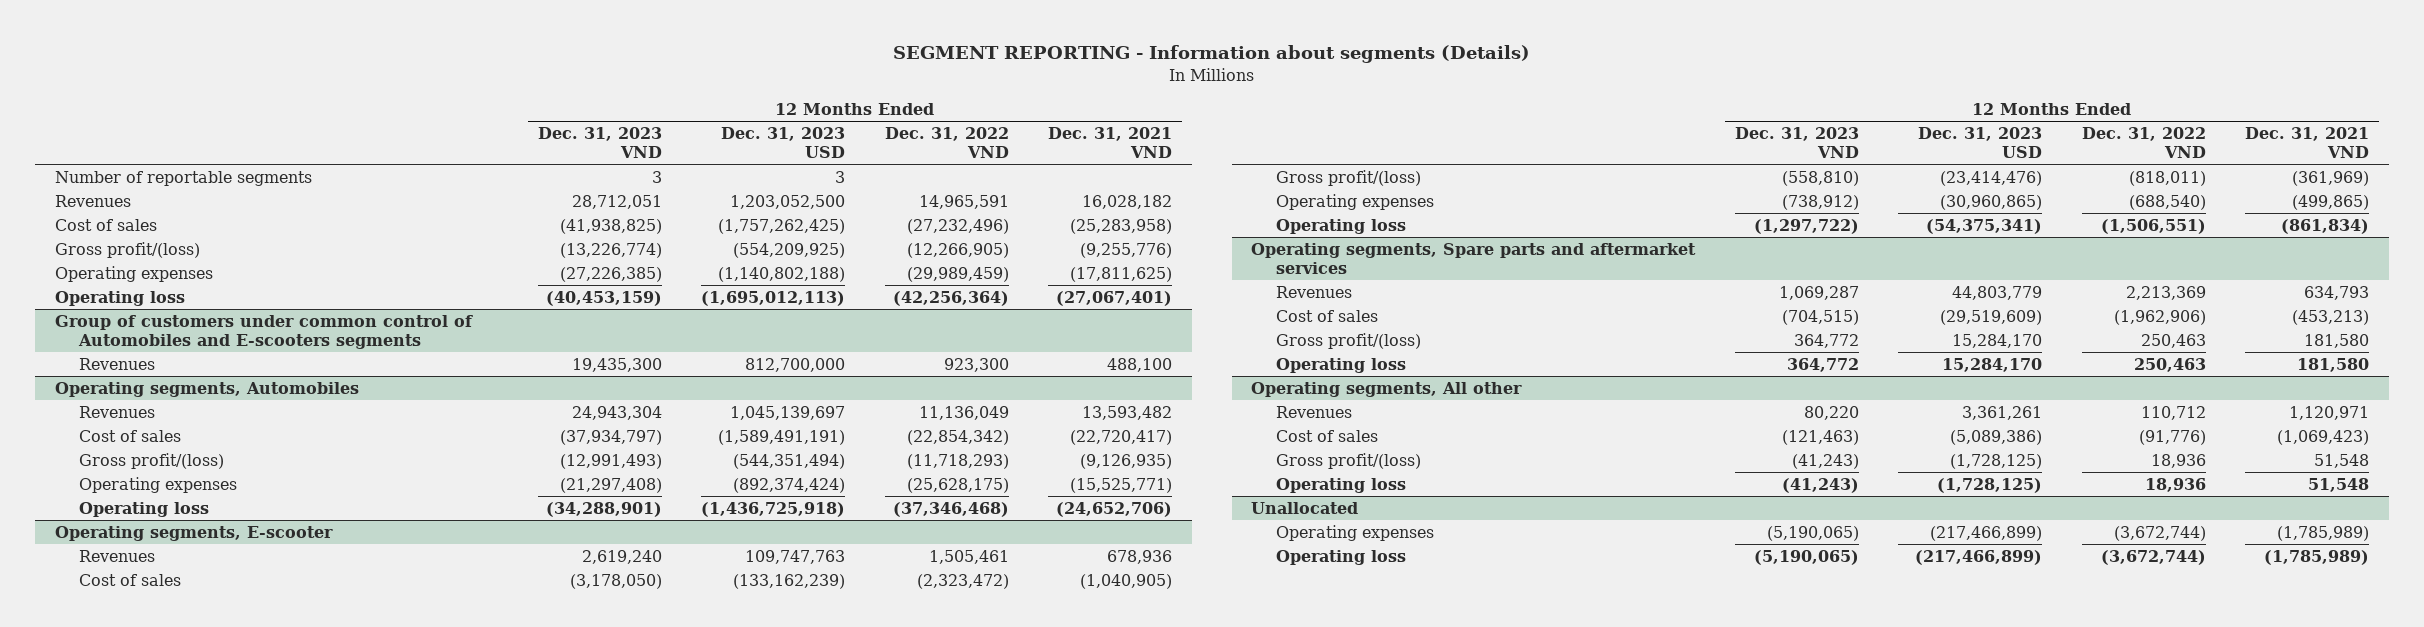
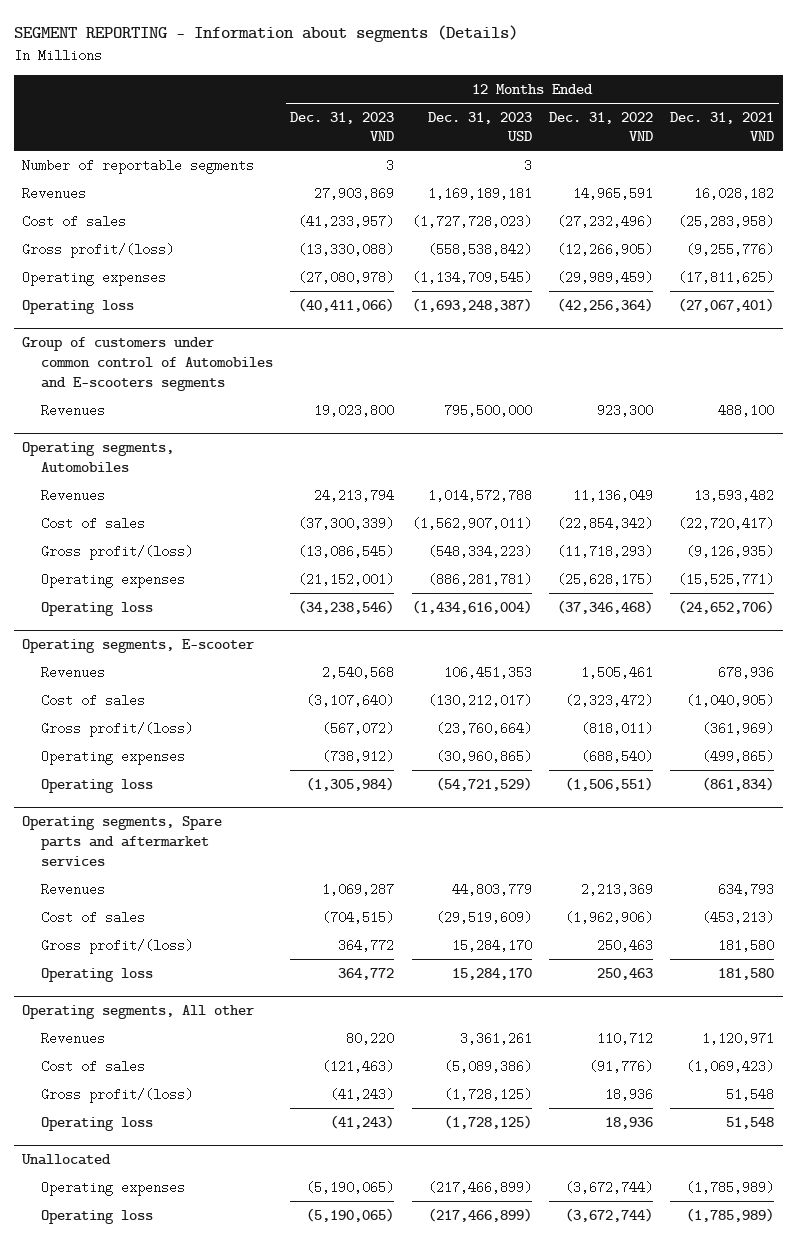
[571,195,662,210] 28,712,051 -> [314,186,395,200] 27,903,869
[730,195,846,210] 1,203,052,500 -> [427,186,532,200] 1,169,189,181
[559,219,662,235] (41,938,825) -> [298,214,395,228] (41,233,957)
[718,219,846,235] (1,757,262,425) -> [411,214,532,228] (1,727,728,023)
[559,243,662,259] (13,226,774) -> [298,242,395,256] (13,330,088)
[733,243,846,259] (554,209,925) -> [427,242,532,256] (558,538,842)
[559,267,662,283] (27,226,385) -> [298,270,395,284] (27,080,978)
[718,267,846,283] (1,140,802,188) -> [411,270,532,284] (1,134,709,545)
[545,291,662,307] (40,453,159) -> [298,297,395,312] (40,411,066)
[701,291,846,307] (1,695,012,113) -> [411,297,532,312] (1,693,248,387)
[571,358,662,373] 19,435,300 -> [314,403,395,417] 19,023,800
[745,358,846,373] 812,700,000 -> [443,403,532,417] 795,500,000
[571,406,662,421] 24,943,304 -> [314,488,395,502] 24,213,794
[730,406,846,421] 1,045,139,697 -> [427,488,532,502] 1,014,572,788
[559,430,662,446] (37,934,797) -> [298,516,395,530] (37,300,339)
[718,430,846,446] (1,589,491,191) -> [411,516,532,530] (1,562,907,011)
[559,454,662,470] (12,991,493) -> [298,544,395,558] (13,086,545)
[733,454,846,470] (544,351,494) -> [427,544,532,558] (548,334,223)
[559,478,662,494] (21,297,408) -> [298,572,395,586] (21,152,001)
[733,478,846,494] (892,374,424) -> [427,572,532,586] (886,281,781)
[545,502,662,518] (34,288,901) -> [298,599,395,614] (34,238,546)
[701,502,846,518] (1,436,725,918) -> [411,599,532,614] (1,434,616,004)
[581,550,662,565] 2,619,240 -> [322,665,395,679] 2,540,568
[745,550,846,565] 109,747,763 -> [443,665,532,679] 106,451,353
[569,574,662,590] (3,178,050) -> [306,693,395,707] (3,107,640)
[733,574,846,590] (133,162,239) -> [427,693,532,707] (130,212,017)
[1781,171,1859,187] (558,810) -> [322,721,395,735] (567,072)
[1940,171,2043,187] (23,414,476) -> [435,721,532,735] (23,760,664)
[1753,219,1859,235] (1,297,722) -> [306,776,395,791] (1,305,984)
[1926,219,2043,235] (54,375,341) -> [435,776,532,791] (54,721,529)

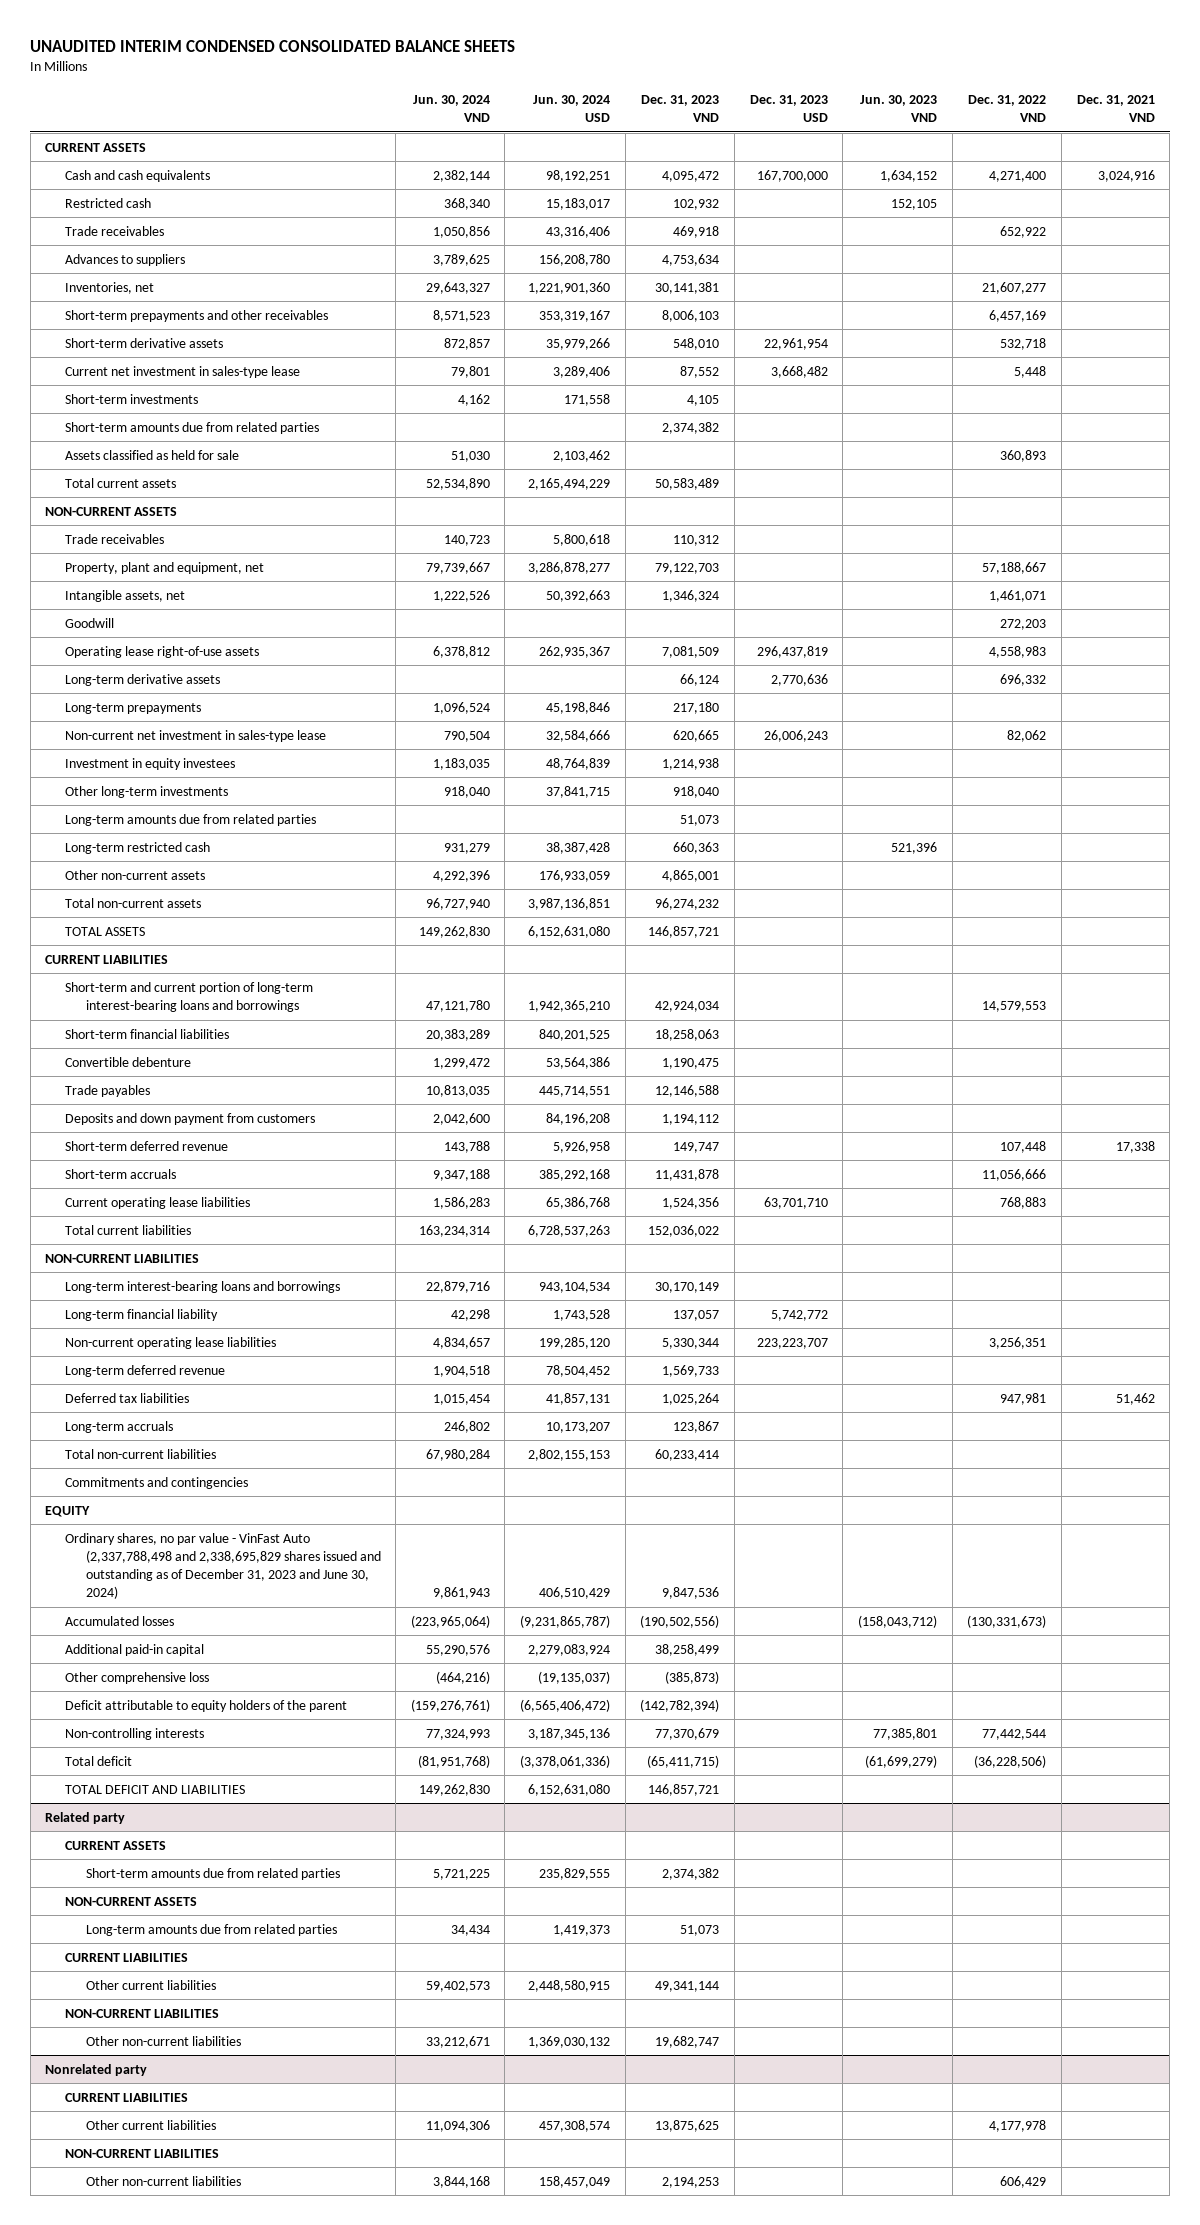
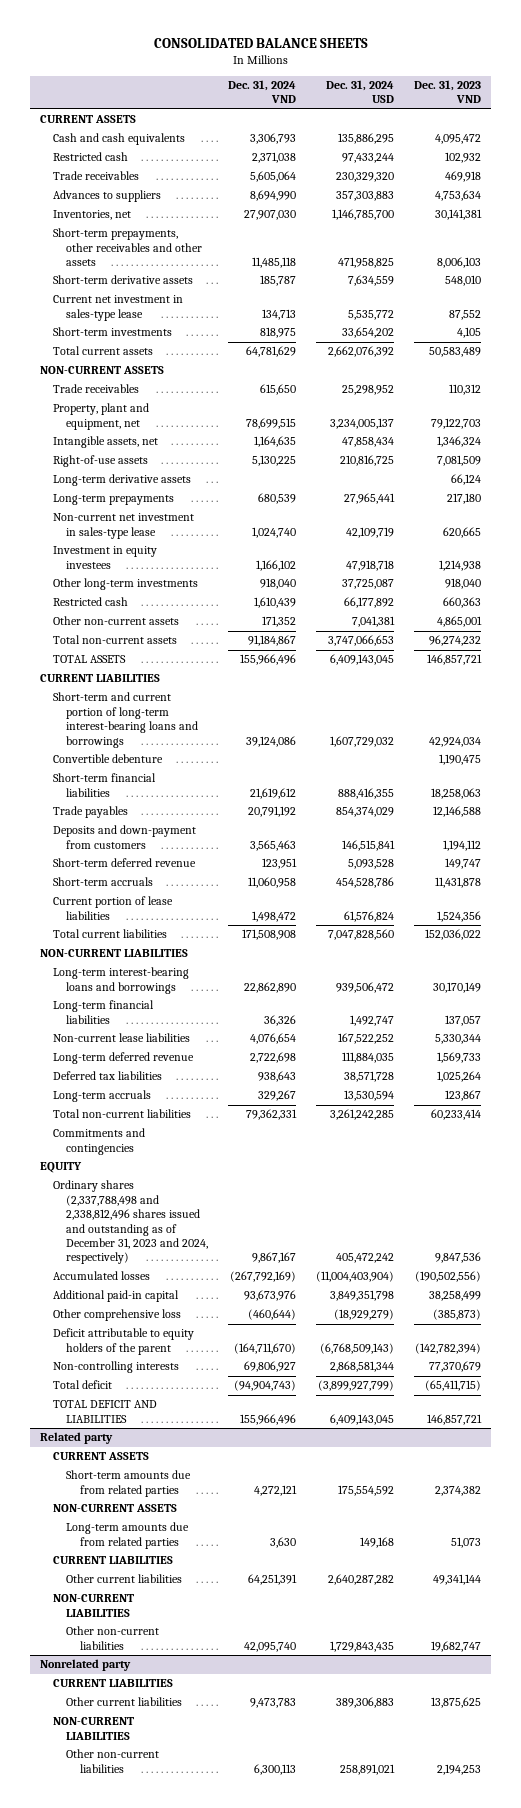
[30,39,516,52] UNAUDITED INTERIM CONDENSED CONSOLIDATED BALANCE SHEETS -> [153,37,368,48] CONSOLIDATED BALANCE SHEETS
[412,95,490,123] Jun. 30, 2024 VND -> none
[533,95,611,123] Jun. 30, 2024 USD -> none
[749,95,828,123] Dec. 31, 2023 USD -> none
[860,95,938,123] Jun. 30, 2023 VND -> none
[968,95,1047,123] Dec. 31, 2022 VND -> none
[1076,95,1155,123] Dec. 31, 2021 VND -> none
none -> [228,80,297,104] Dec. 31, 2024 VND
none -> [326,80,395,104] Dec. 31, 2024 USD
[65,309,329,322] Short-term prepayments and other receivables -> [53,228,203,267] Short-term prepayments, other receivables and other assets
[65,421,320,434] Short-term amounts due from related parties -> none
[65,449,240,460] Assets classified as held for sale -> none
[65,617,115,628] Goodwill -> none
[65,645,260,658] Operating lease right-of-use assets -> [53,455,149,468] Right-of-use assets
[65,813,317,826] Long-term amounts due from related parties -> none
[65,841,211,854] Long-term restricted cash -> [53,597,129,607] Restricted cash
[65,1028,230,1039] Short-term financial liabilities -> [53,773,157,797] Short-term financial liabilities
[65,1112,316,1125] Deposits and down payment from customers -> [53,825,197,849] Deposits and down-payment from customers
[65,1196,251,1209] Current operating lease liabilities -> [53,896,174,920] Current portion of lease liabilities
[65,1308,219,1321] Long-term financial liability -> [53,1000,155,1024] Long-term financial liabilities
[65,1336,277,1349] Non-current operating lease liabilities -> [53,1033,191,1043] Non-current lease liabilities
[65,1532,381,1600] Ordinary shares, no par value - VinFast Auto (2,337,788,498 and 2,338,695,829 shares issued and outstanding as of December 31, 2023 and June 30, 2024) -> [53,1180,209,1265] Ordinary shares (2,337,788,498 and 2,338,812,496 shares issued and outstanding as of December 31, 2023 and 2024, respectively)

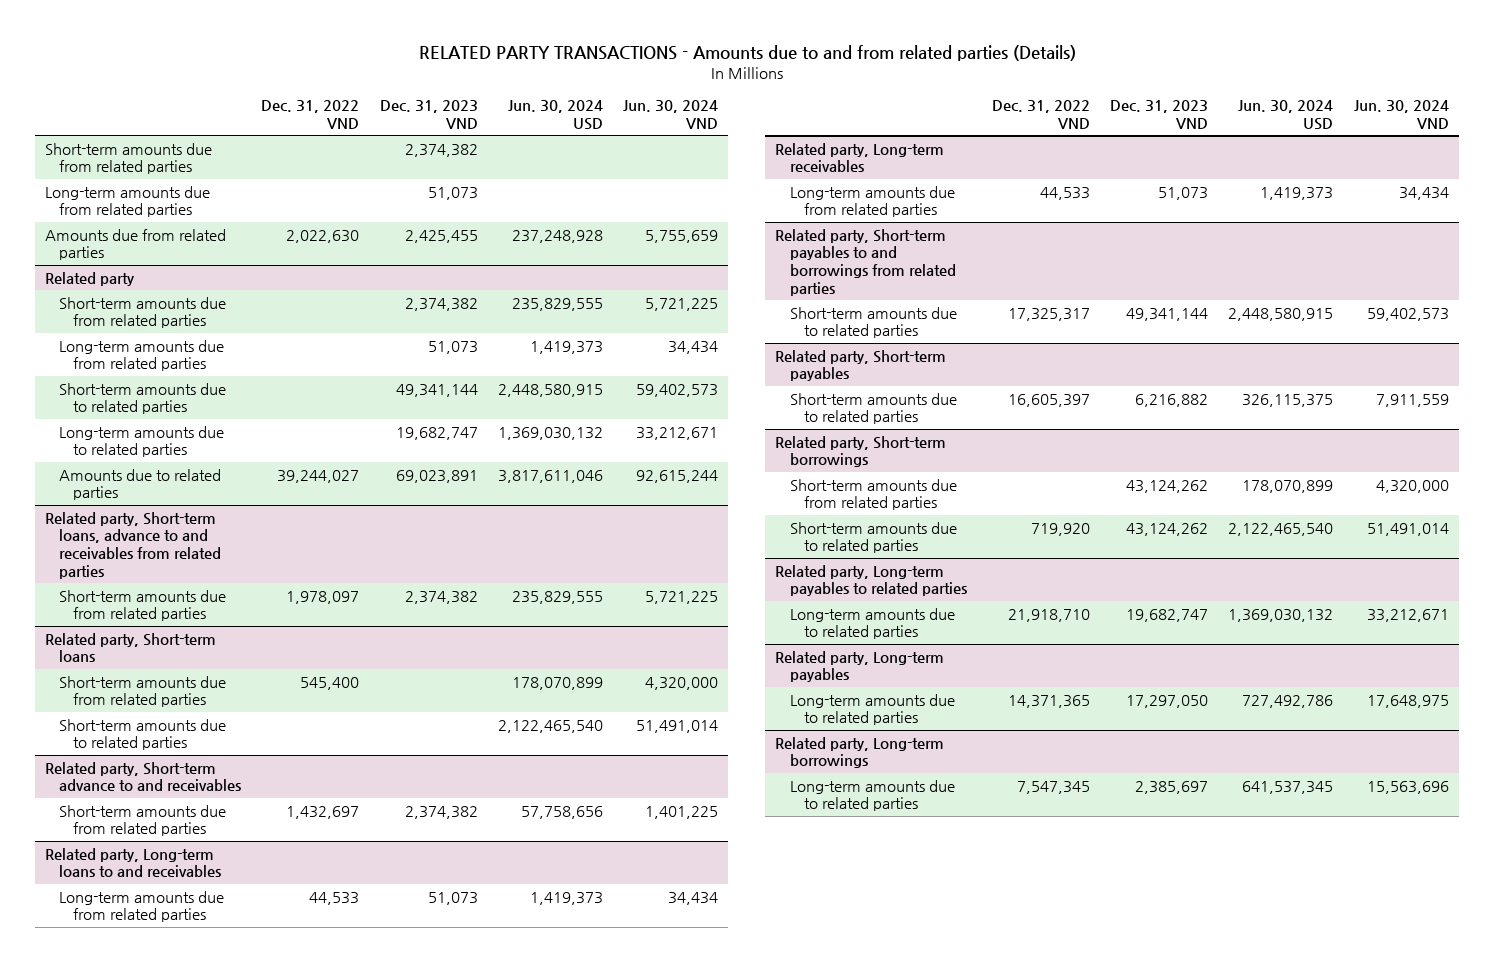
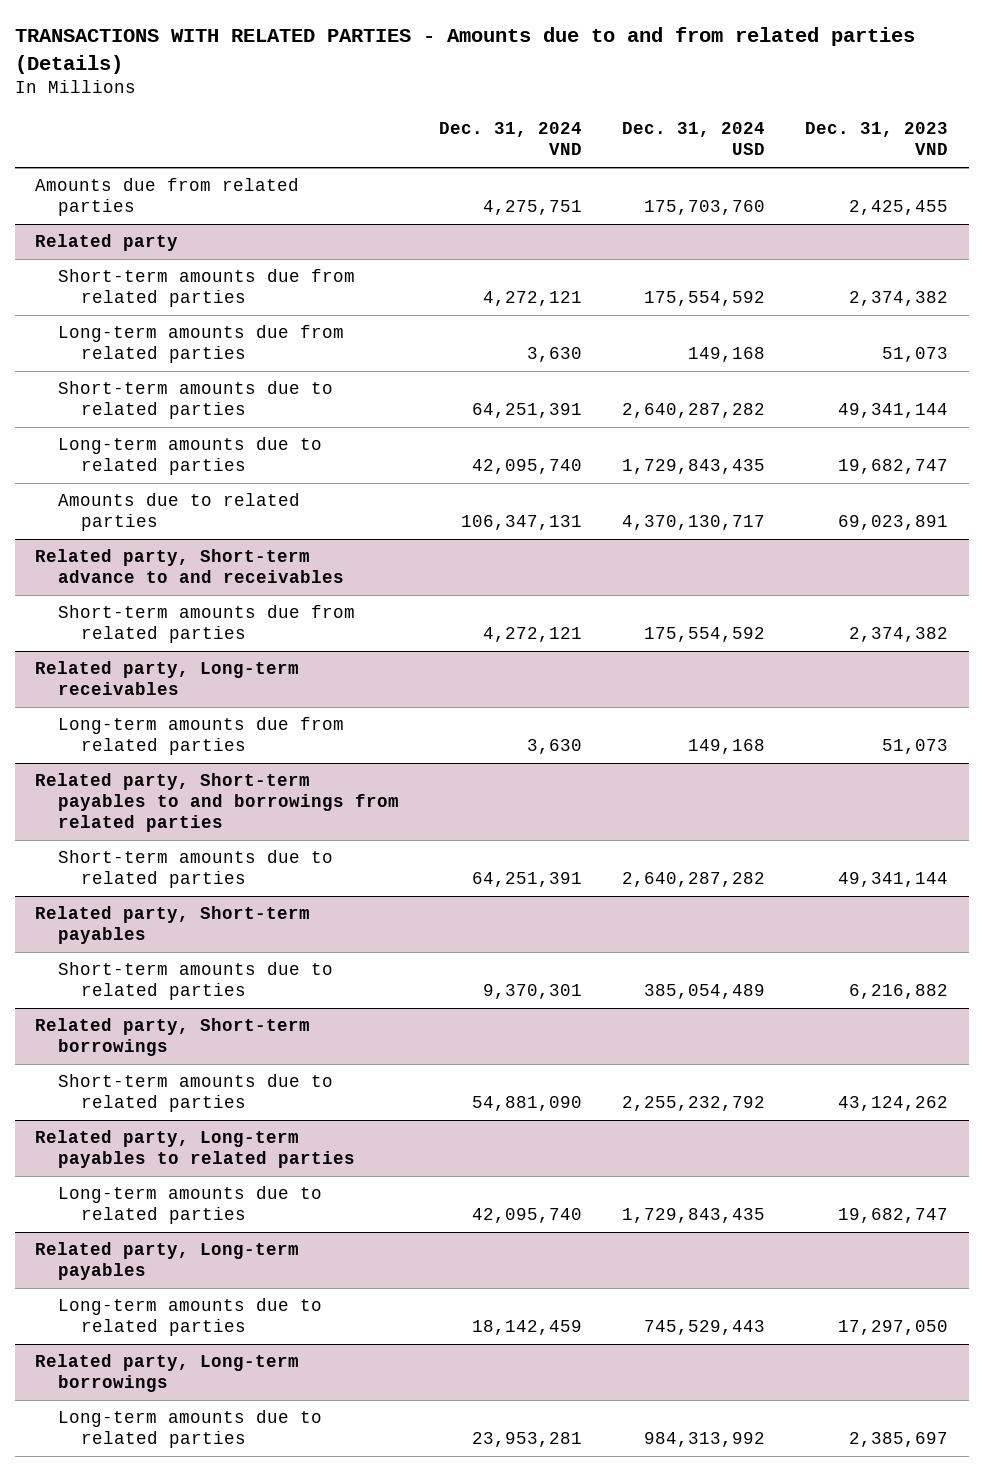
[418,44,1076,61] RELATED PARTY TRANSACTIONS - Amounts due to and from related parties (Details) -> [14,27,915,74] TRANSACTIONS WITH RELATED PARTIES - Amounts due to and from related parties (Details)
[261,100,360,129] Dec. 31, 2022 VND -> none
[507,100,603,130] Jun. 30, 2024 USD -> none
[623,100,719,129] Jun. 30, 2024 VND -> none
none -> [439,122,583,156] Dec. 31, 2024 VND
none -> [622,122,766,156] Dec. 31, 2024 USD
[44,142,212,175] Short-term amounts due from related parties -> none
[44,185,210,218] Long-term amounts due from related parties -> none
[44,511,222,579] Related party, Short-term loans, advance to and receivables from related parties -> none
[59,589,227,622] Short-term amounts due from related parties -> none
[44,632,216,663] Related party, Short-term loans -> none
[59,675,227,708] Short-term amounts due from related parties -> none
[59,718,227,751] Short-term amounts due to related parties -> none
[44,847,222,878] Related party, Long-term loans to and receivables -> none
[59,890,225,923] Long-term amounts due from related parties -> none
[789,478,957,511] Short-term amounts due from related parties -> none

